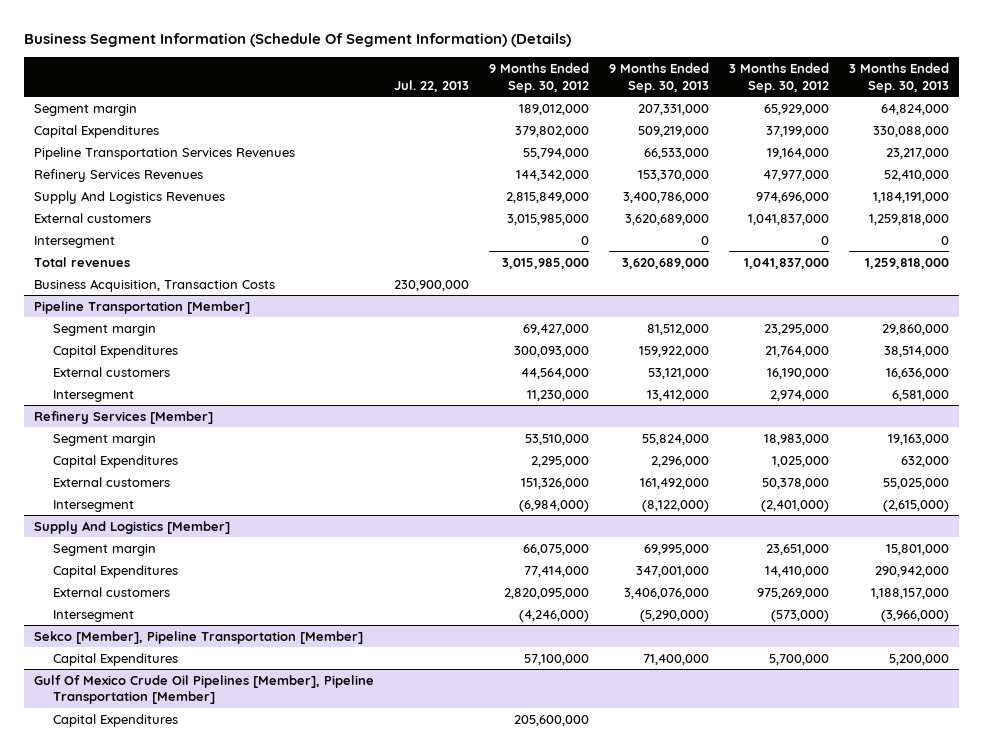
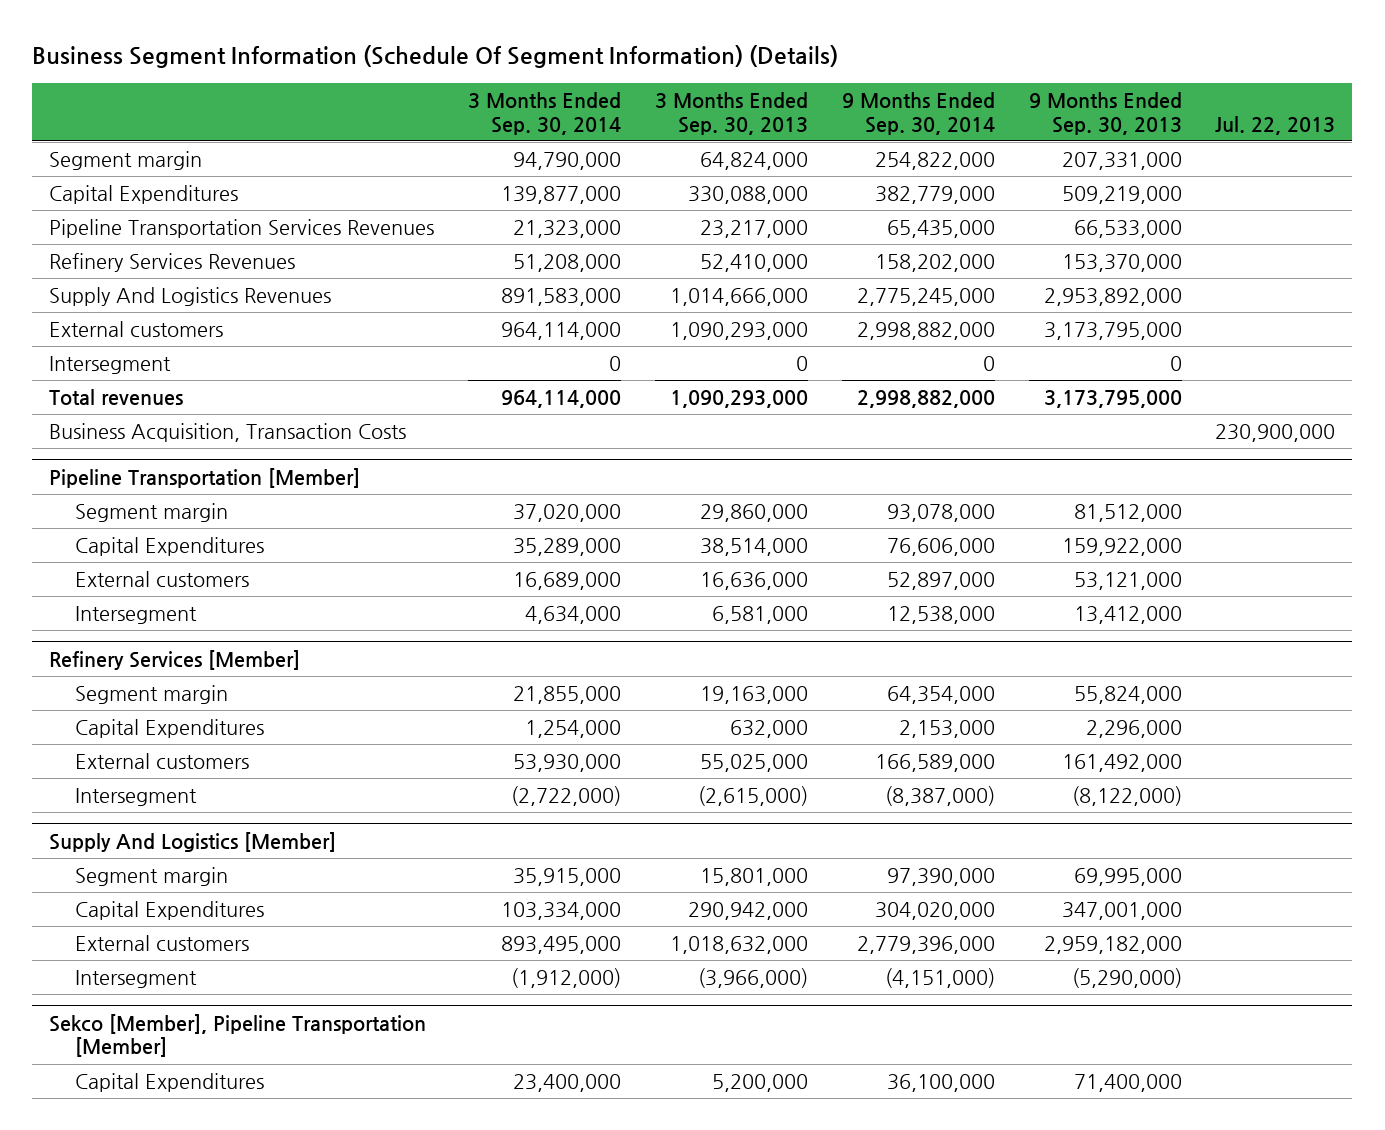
[489,62,590,93] 9 Months Ended Sep. 30, 2012 -> none
[729,62,830,93] 3 Months Ended Sep. 30, 2012 -> none
none -> [468,92,622,135] 3 Months Ended Sep. 30, 2014
none -> [841,92,995,135] 9 Months Ended Sep. 30, 2014
[623,191,710,203] 3,400,786,000 -> [1043,287,1182,306] 2,953,892,000
[873,191,950,203] 1,184,191,000 -> [669,287,808,306] 1,014,666,000
[625,213,710,225] 3,620,689,000 -> [1043,321,1182,340] 3,173,795,000
[869,213,950,225] 1,259,818,000 -> [669,321,808,340] 1,090,293,000
[622,257,710,269] 3,620,689,000 -> [1043,389,1182,408] 3,173,795,000
[865,257,950,269] 1,259,818,000 -> [669,389,808,408] 1,090,293,000
[624,587,710,599] 3,406,076,000 -> [1043,935,1182,954] 2,959,182,000
[871,587,950,599] 1,188,157,000 -> [669,935,808,954] 1,018,632,000
[34,674,375,705] Gulf Of Mexico Crude Oil Pipelines [Member], Pipeline Transportation [Member] -> none
[52,713,178,727] Capital Expenditures -> none

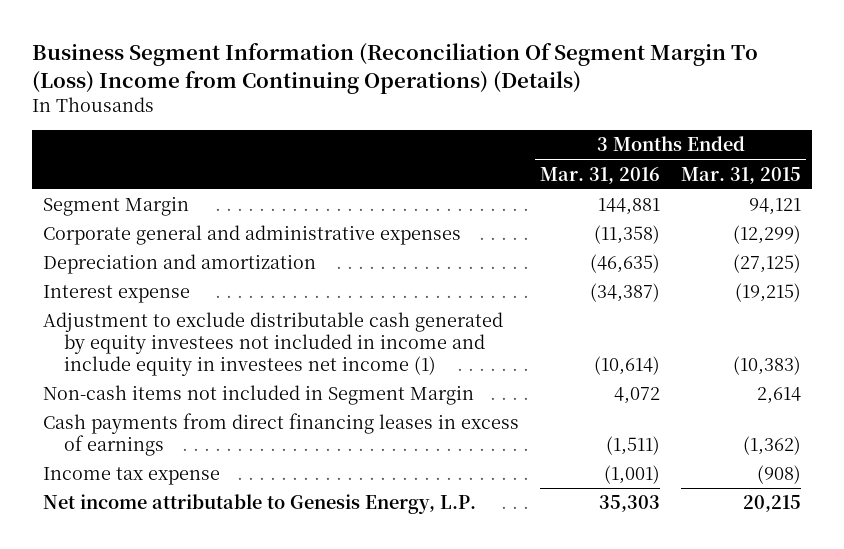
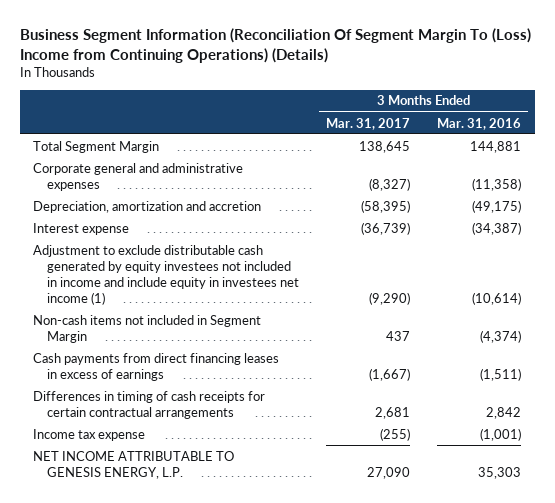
[681,166,802,184] Mar. 31, 2015 -> none
none -> [326,117,411,130] Mar. 31, 2017
[42,196,189,217] Segment Margin -> [33,140,160,153] Total Segment Margin
[42,254,316,275] Depreciation and amortization -> [33,200,262,213] Depreciation, amortization and accretion
[589,254,660,274] (46,635) -> [472,199,522,213] (49,175)
[613,387,660,405] 4,072 -> [480,329,522,343] (4,374)
none -> [33,390,266,419] Differences in timing of cash receipts for certain contractual arrangements
[42,494,476,515] Net income attributable to Genesis Energy, L.P. -> [33,450,235,479] NET INCOME ATTRIBUTABLE TO GENESIS ENERGY, L.P.

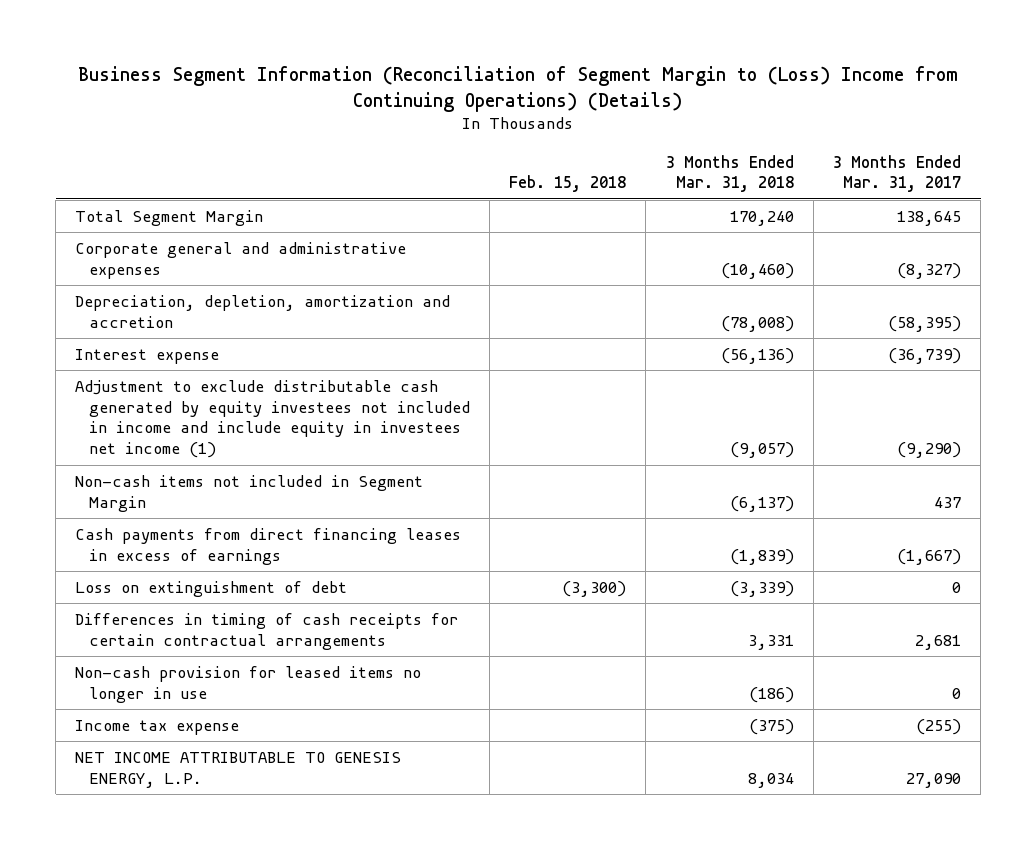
[19,27,531,63] Business Segment Information (Reconciliation Of Segment Margin To (Loss) Income from Continuing Operations) (Details) -> [78,66,959,112] Business Segment Information (Reconciliation of Segment Margin to (Loss) Income from Continuing Operations) (Details)
[437,117,522,130] Mar. 31, 2016 -> none
none -> [509,175,627,193] Feb. 15, 2018
none -> [665,154,794,193] 3 Months Ended Mar. 31, 2018
[33,200,262,213] Depreciation, amortization and accretion -> [75,294,451,328] Depreciation, depletion, amortization and accretion
none -> [75,580,348,597] Loss on extinguishment of debt
none -> [75,665,422,703] Non-cash provision for leased items no longer in use

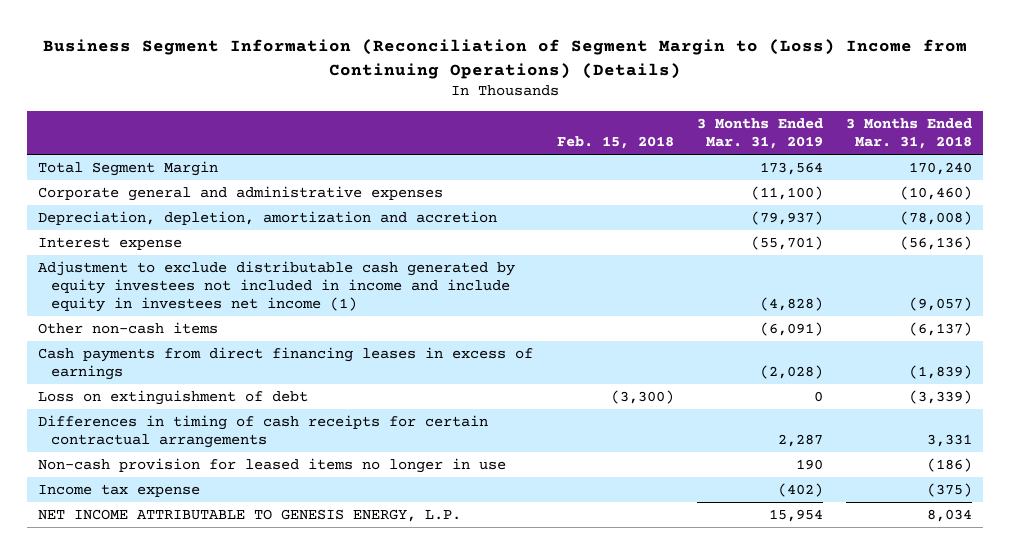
[832,154,961,193] 3 Months Ended Mar. 31, 2017 -> none
none -> [696,117,823,150] 3 Months Ended Mar. 31, 2019
[75,474,424,512] Non-cash items not included in Segment Margin -> [38,322,219,335] Other non-cash items

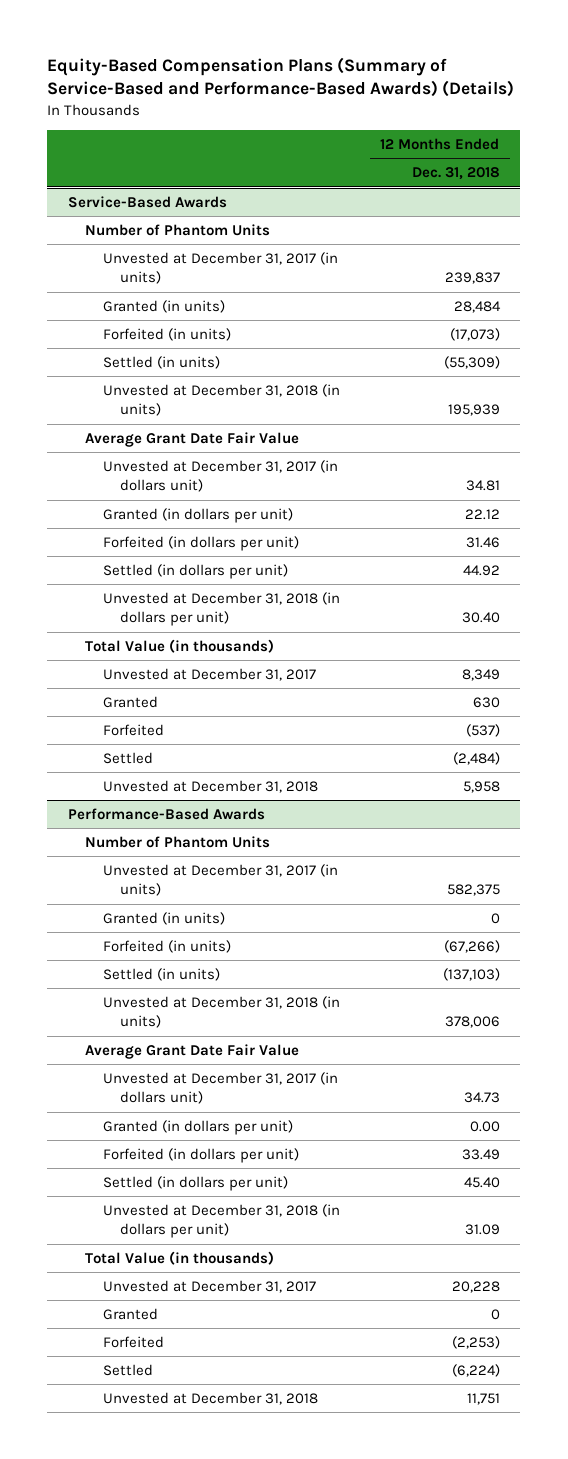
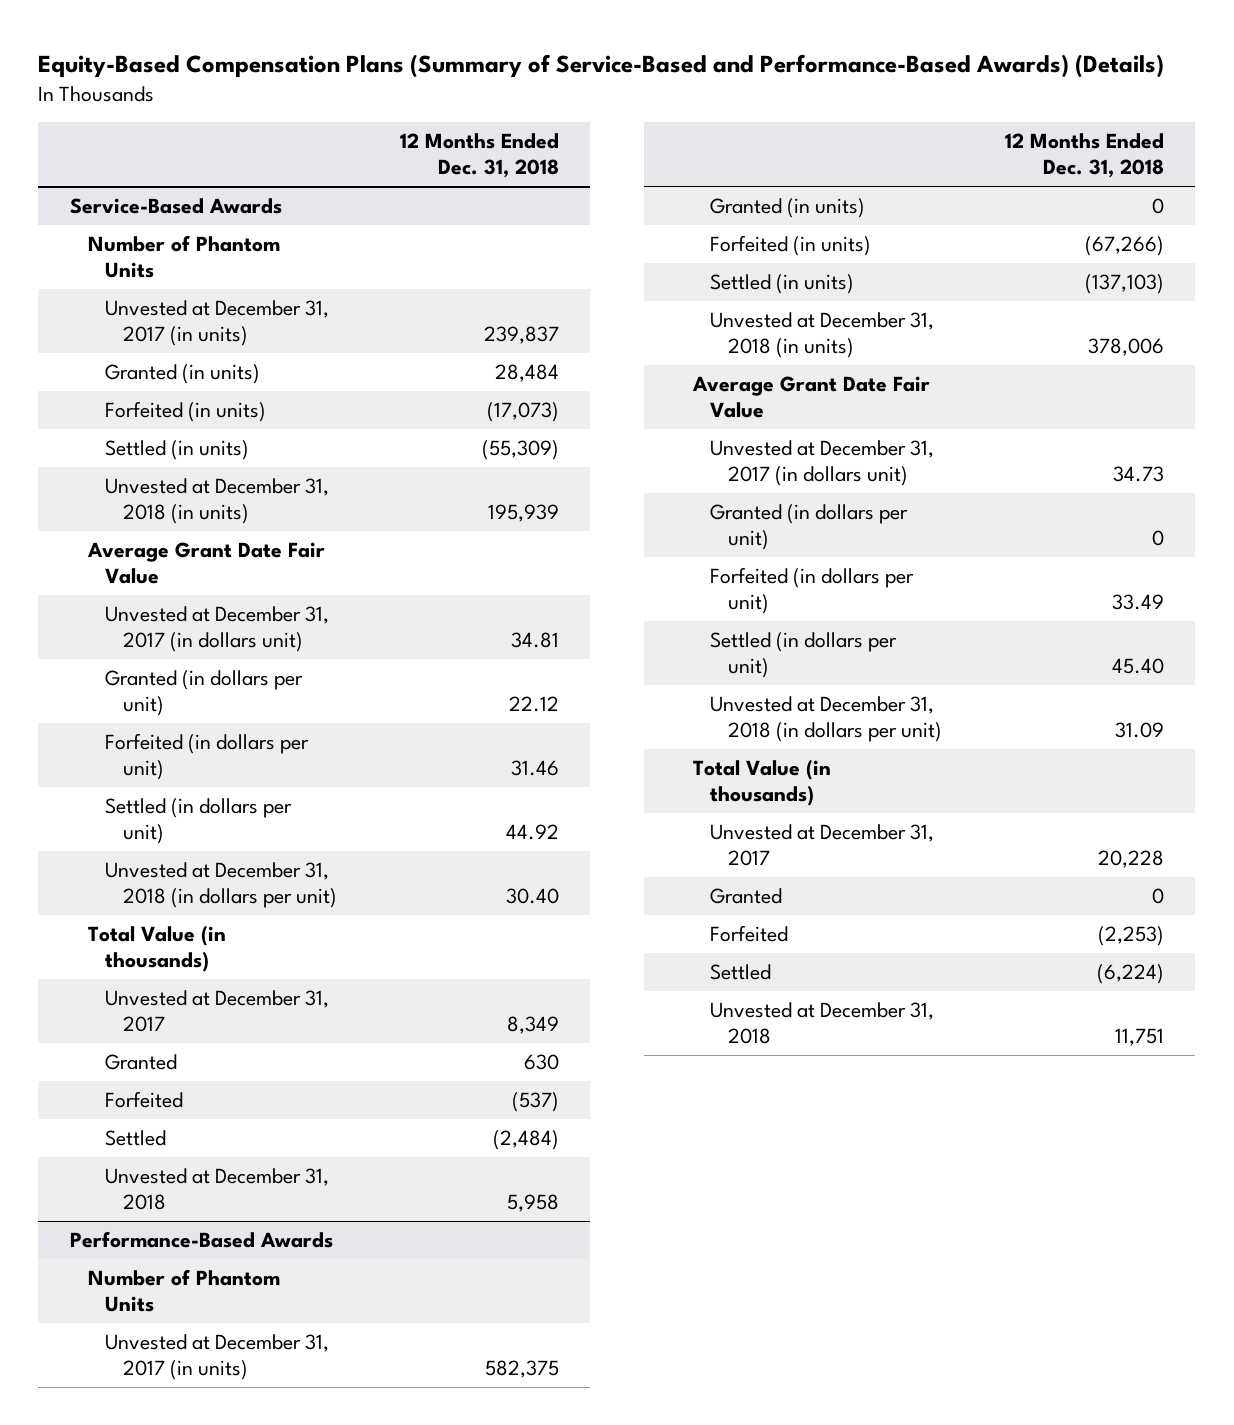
[469,1120,500,1132] 0.00 -> [1151,529,1164,546] 0

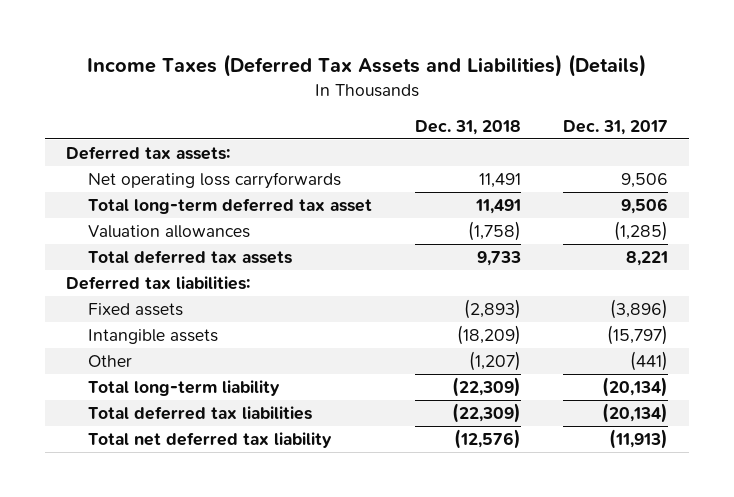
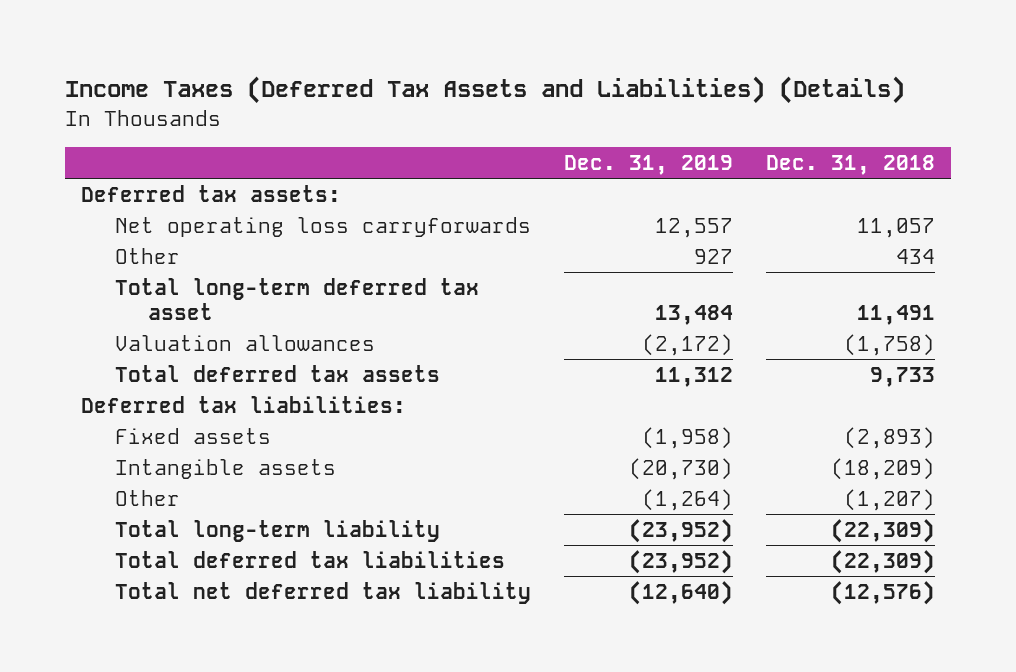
[562,120,668,136] Dec. 31, 2017 -> none
none -> [563,154,733,175] Dec. 31, 2019
[478,172,521,188] 11,491 -> [856,218,935,239] 11,057
none -> [114,248,180,265] Other

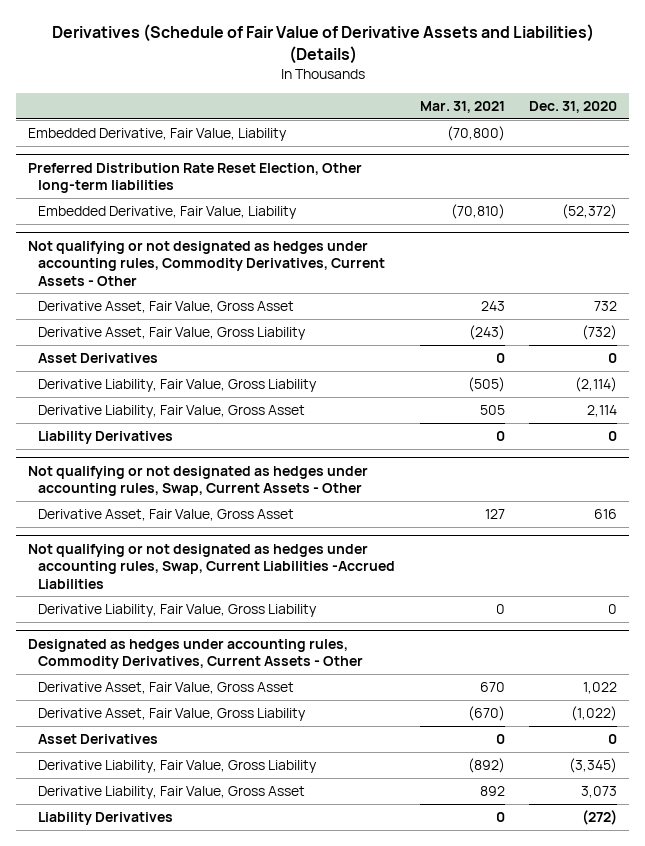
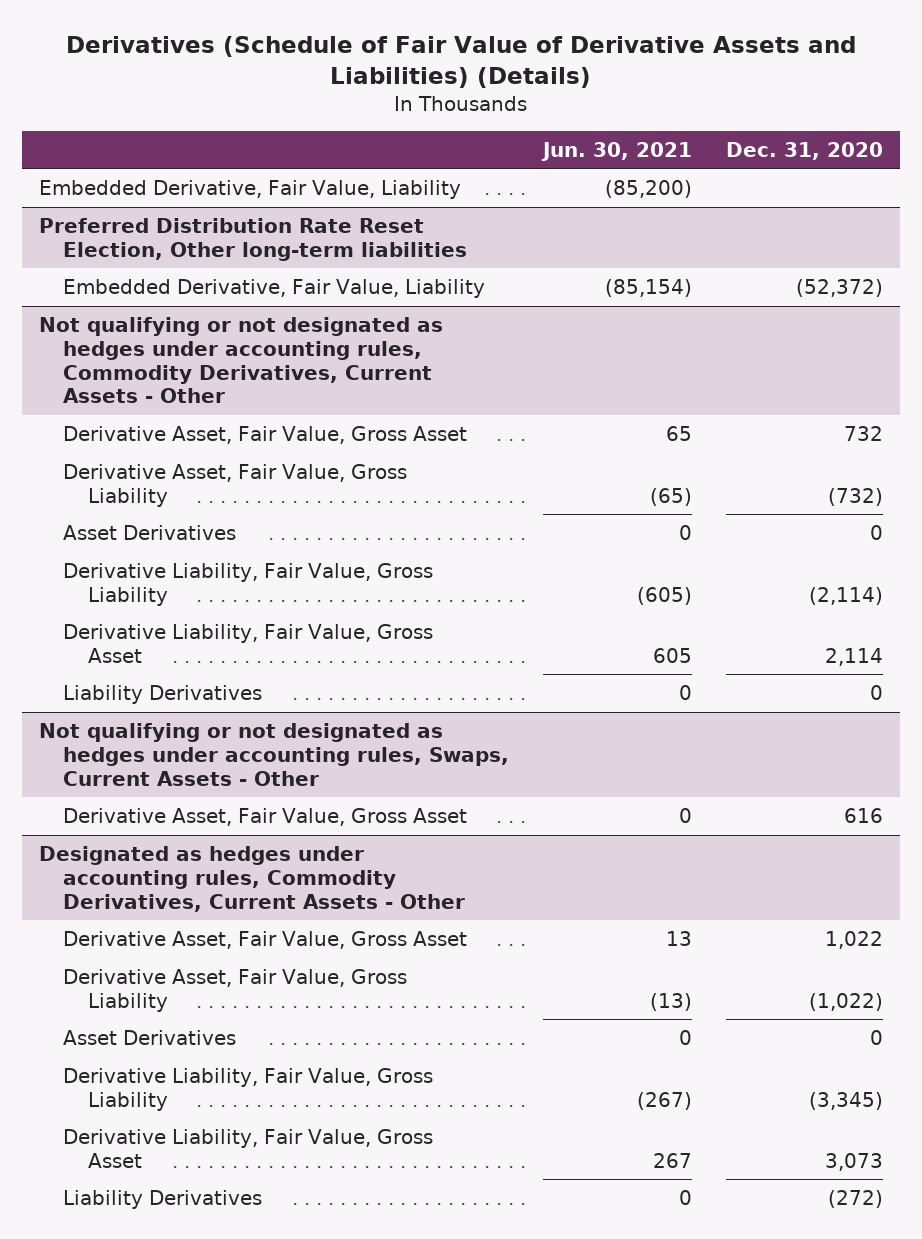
[419,101,505,114] Mar. 31, 2021 -> none
none -> [541,141,693,161] Jun. 30, 2021
[28,465,369,497] Not qualifying or not designated as hedges under accounting rules, Swap, Current Assets - Other -> [38,723,510,786] Not qualifying or not designated as hedges under accounting rules, Swaps, Current Assets - Other
[28,543,396,589] Not qualifying or not designated as hedges under accounting rules, Swap, Current Liabilities -Accrued Liabilities -> none
[38,603,318,617] Derivative Liability, Fair Value, Gross Liability -> none

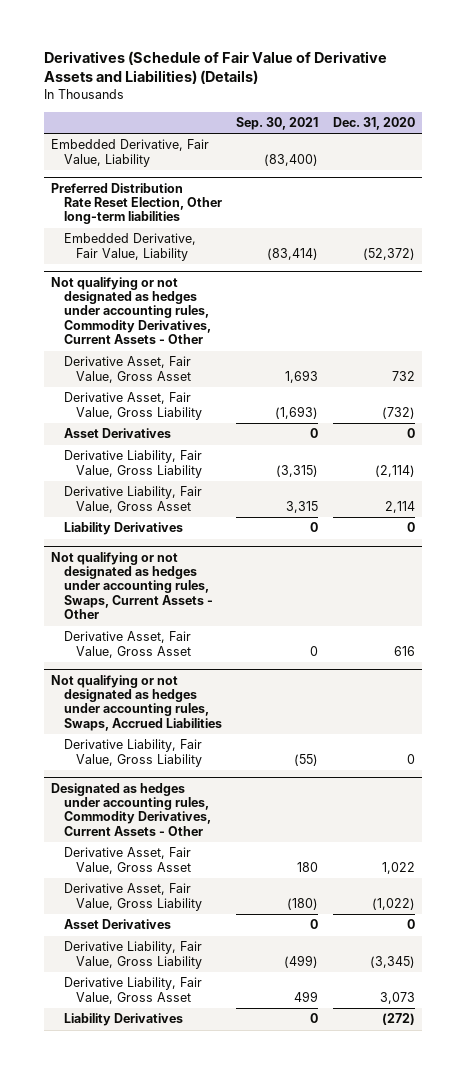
[541,141,693,161] Jun. 30, 2021 -> none
none -> [236,116,319,130] Sep. 30, 2021
none -> [50,674,222,731] Not qualifying or not designated as hedges under accounting rules, Swaps, Accrued Liabilities
none -> [63,739,203,767] Derivative Liability, Fair Value, Gross Liability

